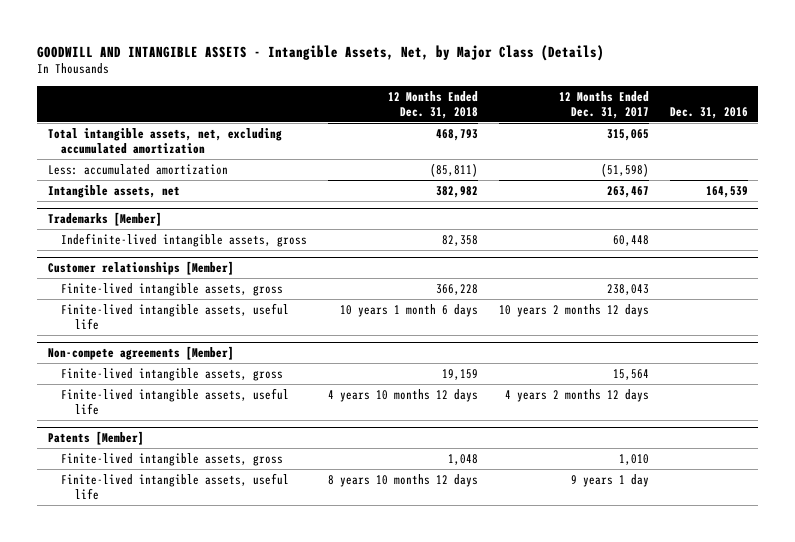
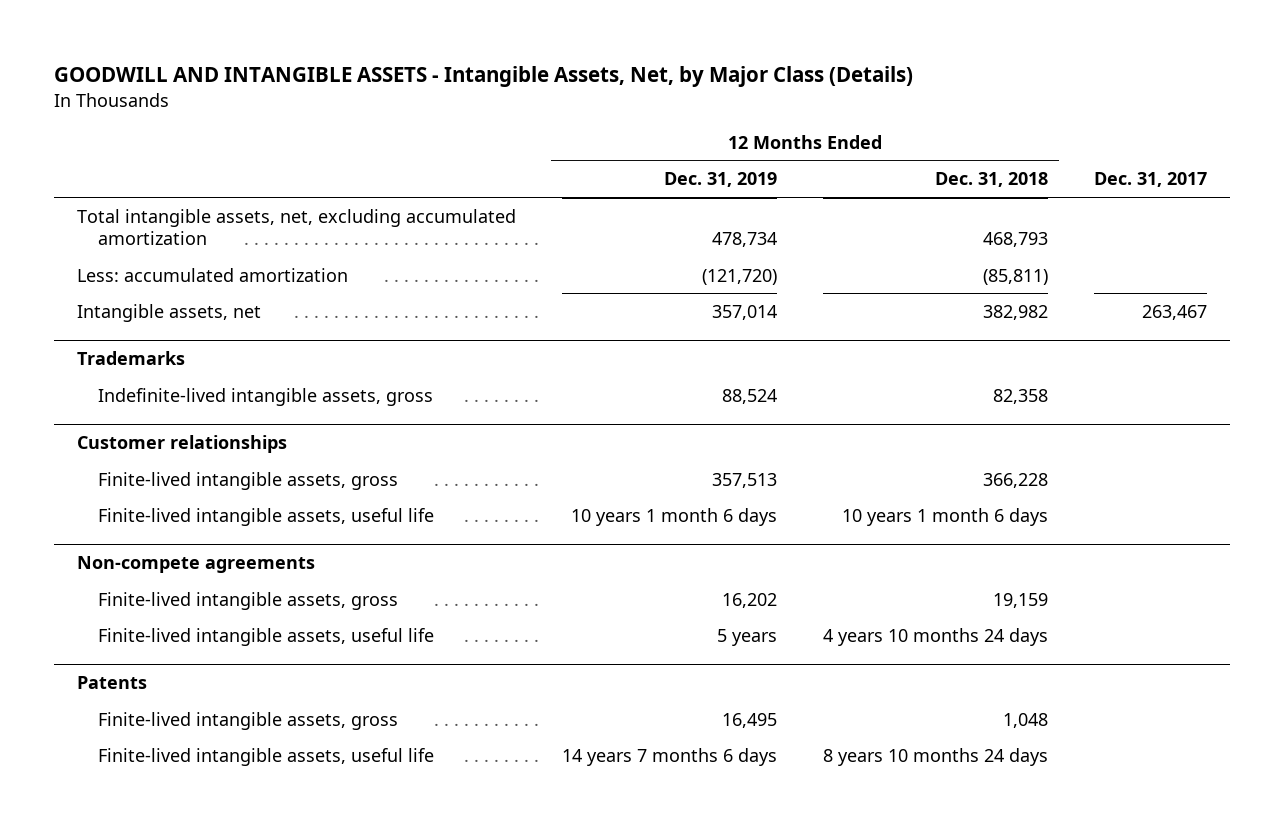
[559,90,650,119] 12 Months Ended Dec. 31, 2017 -> none
[669,106,748,119] Dec. 31, 2016 -> none
none -> [664,172,778,188] Dec. 31, 2019
none -> [1093,172,1207,188] Dec. 31, 2017
[47,212,162,227] Trademarks [Member] -> [77,351,186,366] Trademarks
[47,261,234,276] Customer relationships [Member] -> [77,435,288,454] Customer relationships
[47,346,234,361] Non-compete agreements [Member] -> [77,556,316,574] Non-compete agreements
[328,388,479,402] 4 years 10 months 12 days -> [822,627,1048,646] 4 years 10 months 24 days
[47,431,144,446] Patents [Member] -> [77,676,148,690] Patents
[328,473,479,487] 8 years 10 months 12 days -> [822,747,1048,766] 8 years 10 months 24 days

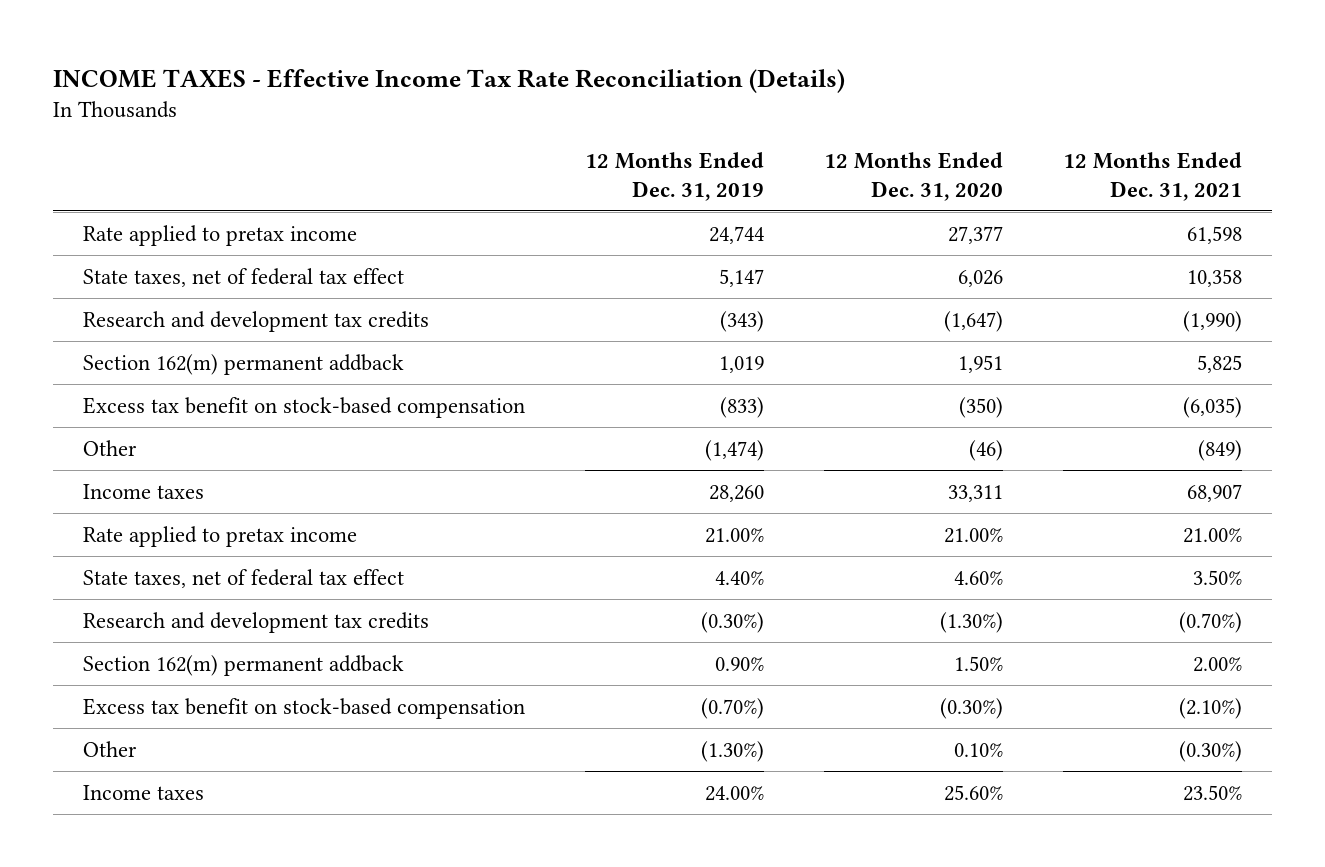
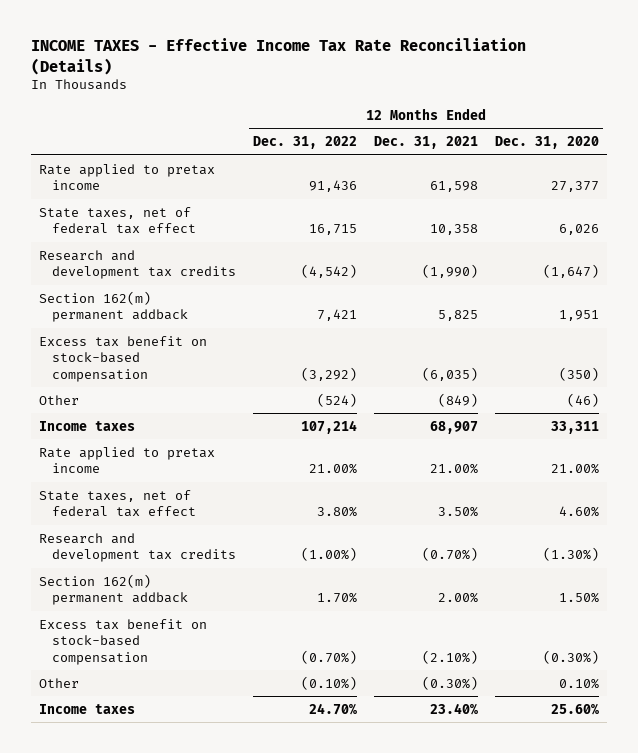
[584,152,764,201] 12 Months Ended Dec. 31, 2019 -> none
none -> [252,136,357,150] Dec. 31, 2022
[1182,784,1242,801] 23.50% -> [429,702,478,715] 23.40%

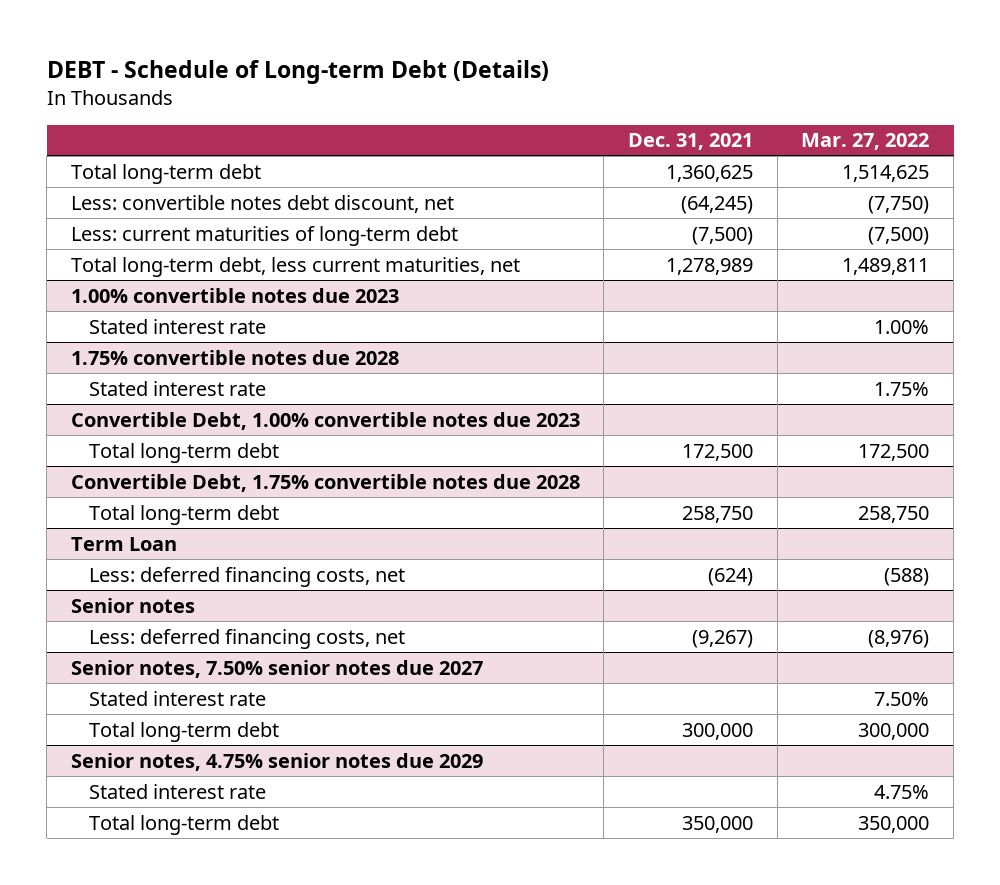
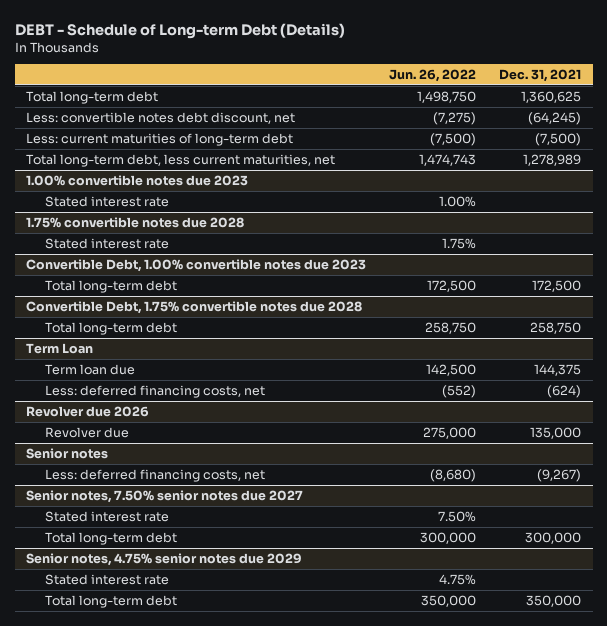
[801,133,930,151] Mar. 27, 2022 -> none
none -> [389,69,477,83] Jun. 26, 2022
none -> [45,363,136,375] Term loan due
none -> [26,405,150,417] Revolver due 2026
none -> [45,426,130,438] Revolver due

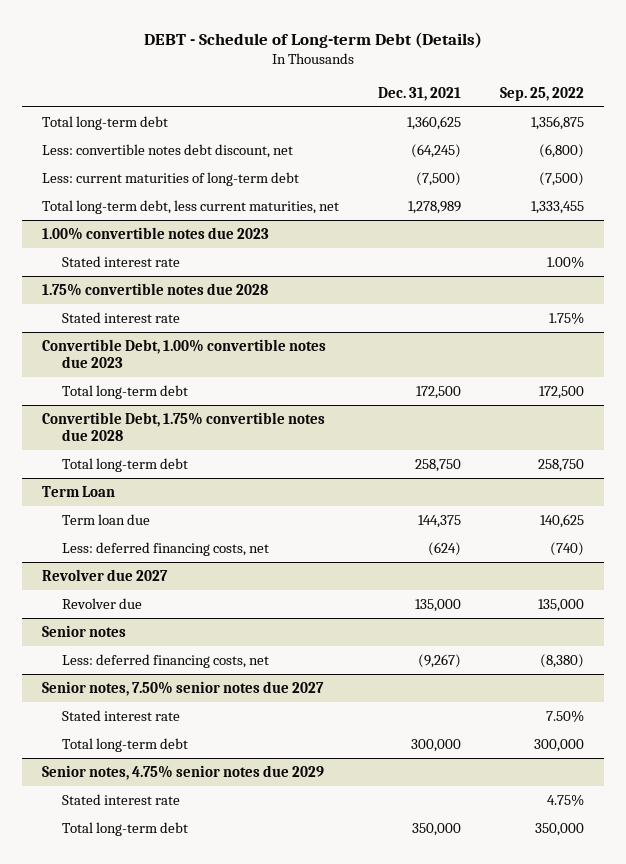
[389,69,477,83] Jun. 26, 2022 -> none
none -> [500,86,585,101] Sep. 25, 2022
[26,405,150,417] Revolver due 2026 -> [41,568,168,581] Revolver due 2027

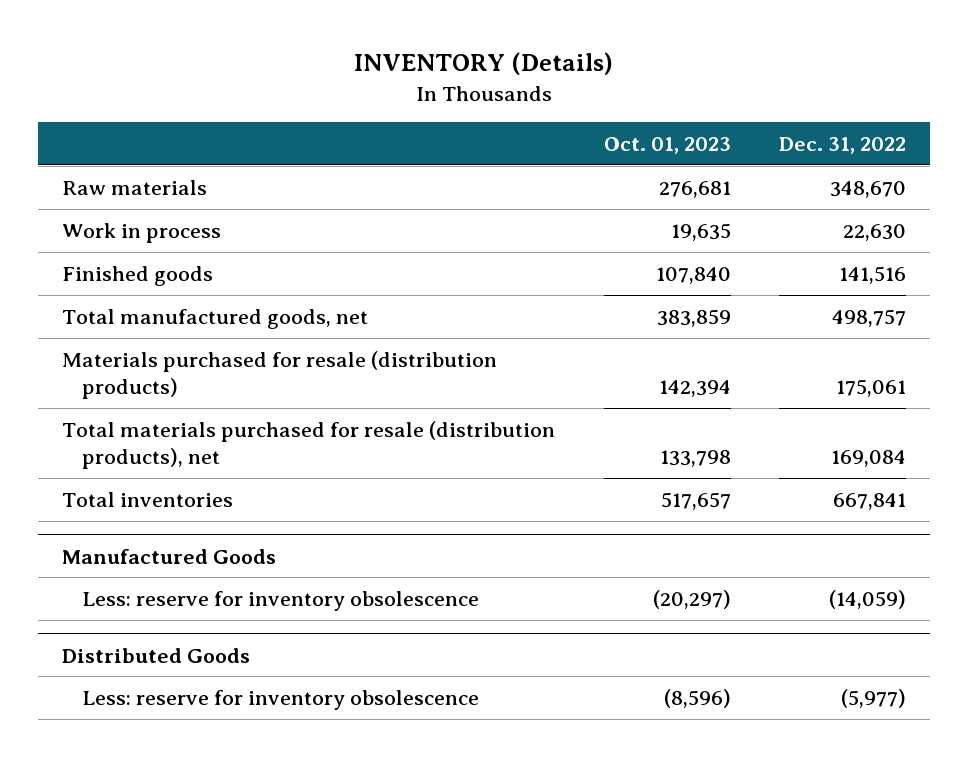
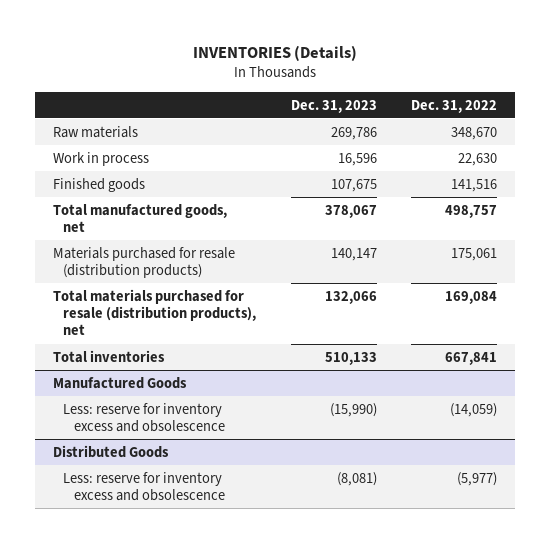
[354,52,614,76] INVENTORY (Details) -> [192,44,357,61] INVENTORIES (Details)
[603,136,731,154] Oct. 01, 2023 -> none
none -> [290,99,377,113] Dec. 31, 2023
[82,590,480,611] Less: reserve for inventory obsolescence -> [63,402,225,433] Less: reserve for inventory excess and obsolescence
[82,689,480,710] Less: reserve for inventory obsolescence -> [63,471,225,502] Less: reserve for inventory excess and obsolescence

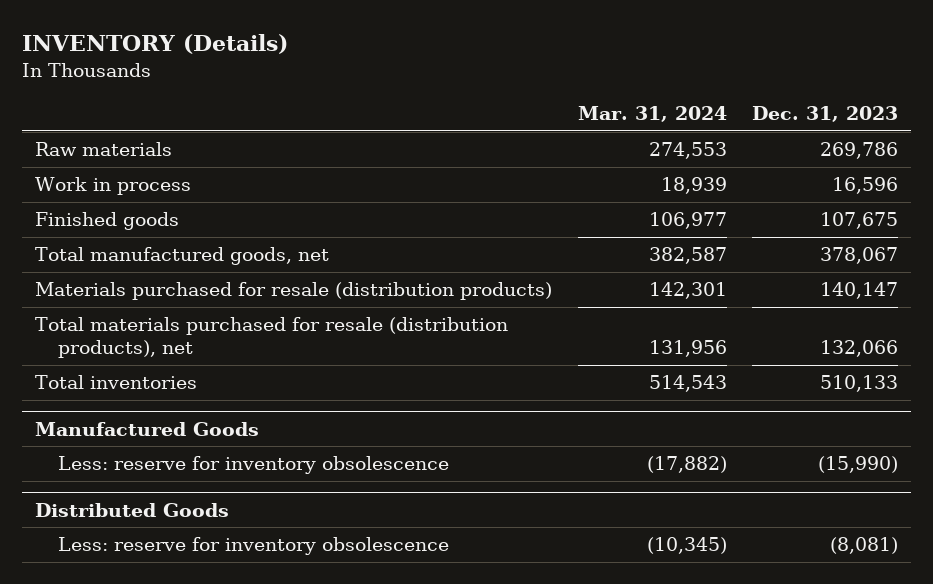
[192,44,357,61] INVENTORIES (Details) -> [21,34,288,55] INVENTORY (Details)
[411,99,498,113] Dec. 31, 2022 -> none
none -> [577,106,727,123] Mar. 31, 2024
[63,402,225,433] Less: reserve for inventory excess and obsolescence -> [58,456,450,475] Less: reserve for inventory obsolescence
[63,471,225,502] Less: reserve for inventory excess and obsolescence -> [58,537,450,556] Less: reserve for inventory obsolescence

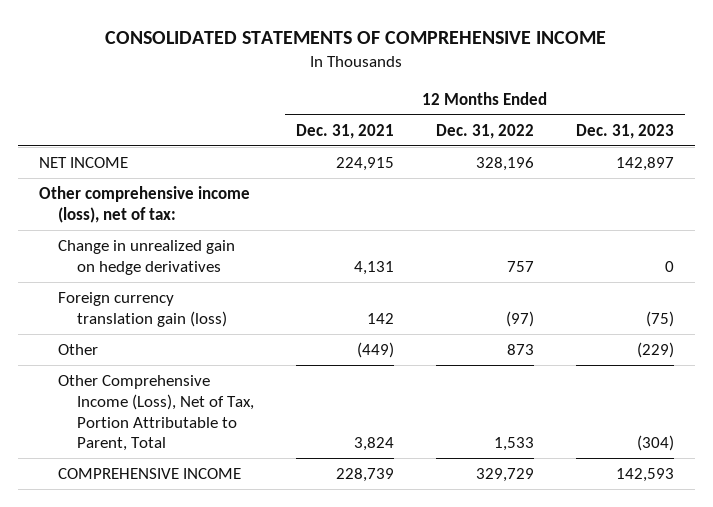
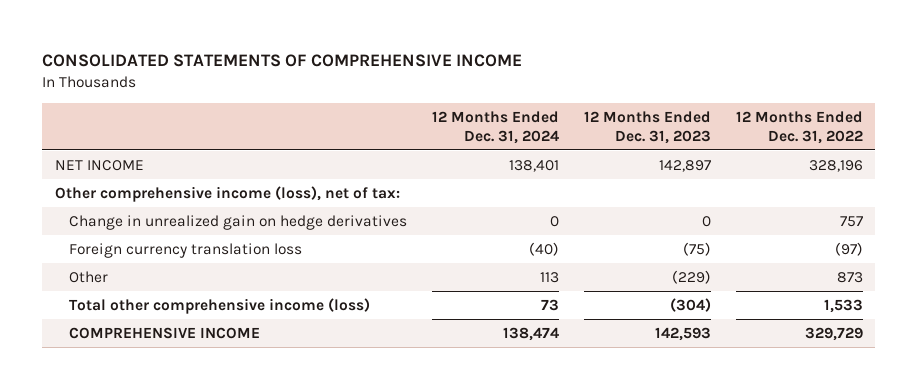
[295,123,394,139] Dec. 31, 2021 -> none
none -> [432,110,560,144] 12 Months Ended Dec. 31, 2024
[57,292,227,327] Foreign currency translation gain (loss) -> [69,243,303,259] Foreign currency translation loss
[57,375,254,452] Other Comprehensive Income (Loss), Net of Tax, Portion Attributable to Parent, Total -> [69,298,371,315] Total other comprehensive income (loss)

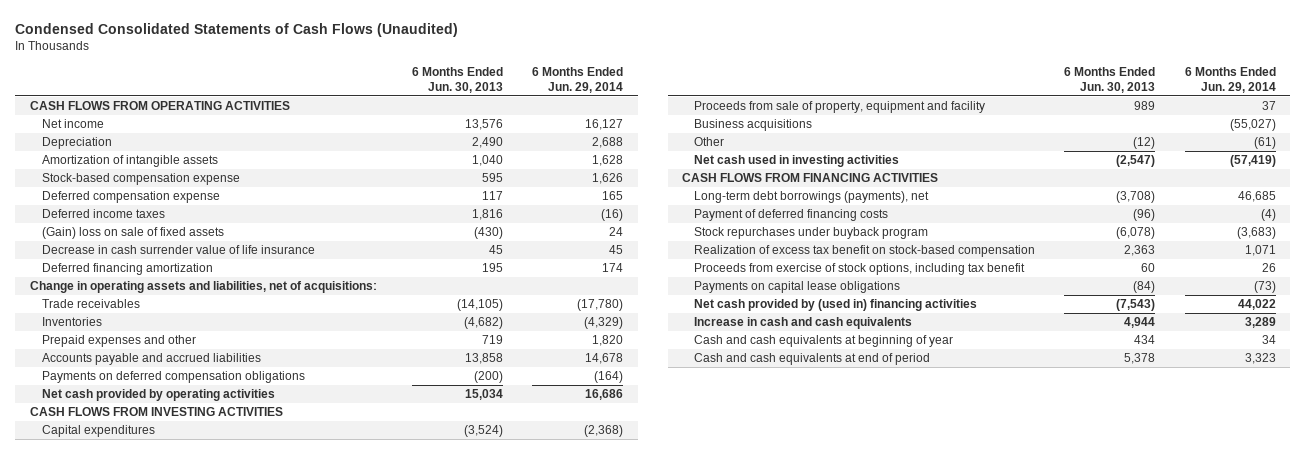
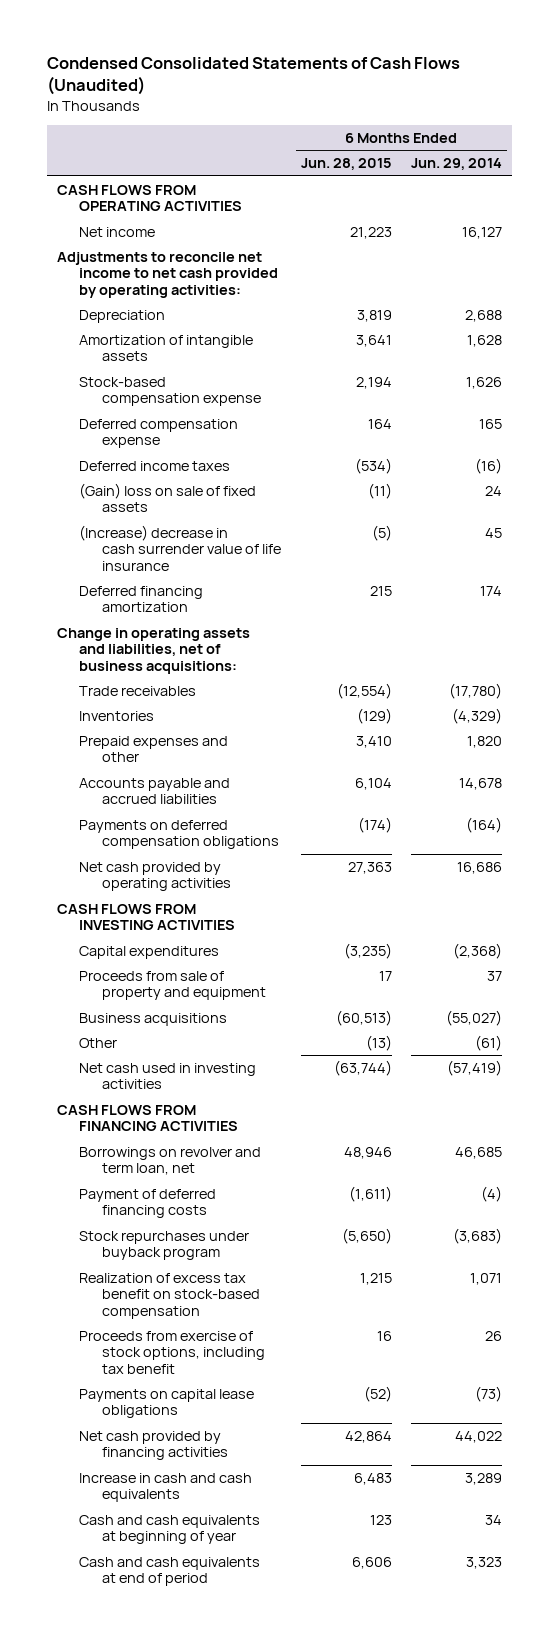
[411,66,503,93] 6 Months Ended Jun. 30, 2013 -> none
none -> [300,158,392,171] Jun. 28, 2015
none -> [56,251,279,298] Adjustments to reconcile net income to net cash provided by operating activities:
[41,245,315,255] Decrease in cash surrender value of life insurance -> [79,524,282,571] (Increase) decrease in cash surrender value of life insurance
[29,281,377,294] Change in operating assets and liabilities, net of acquisitions: -> [56,627,250,674] Change in operating assets and liabilities, net of business acquisitions:
[694,101,986,114] Proceeds from sale of property, equipment and facility -> [79,970,267,1001] Proceeds from sale of property and equipment
[694,191,930,204] Long-term debt borrowings (payments), net -> [79,1146,262,1176] Borrowings on revolver and term loan, net
[694,299,978,312] Net cash provided by (used in) financing activities -> [79,1430,229,1461] Net cash provided by financing activities

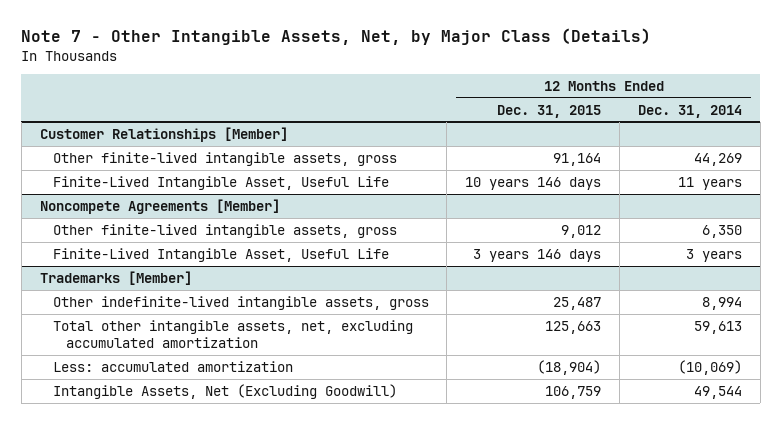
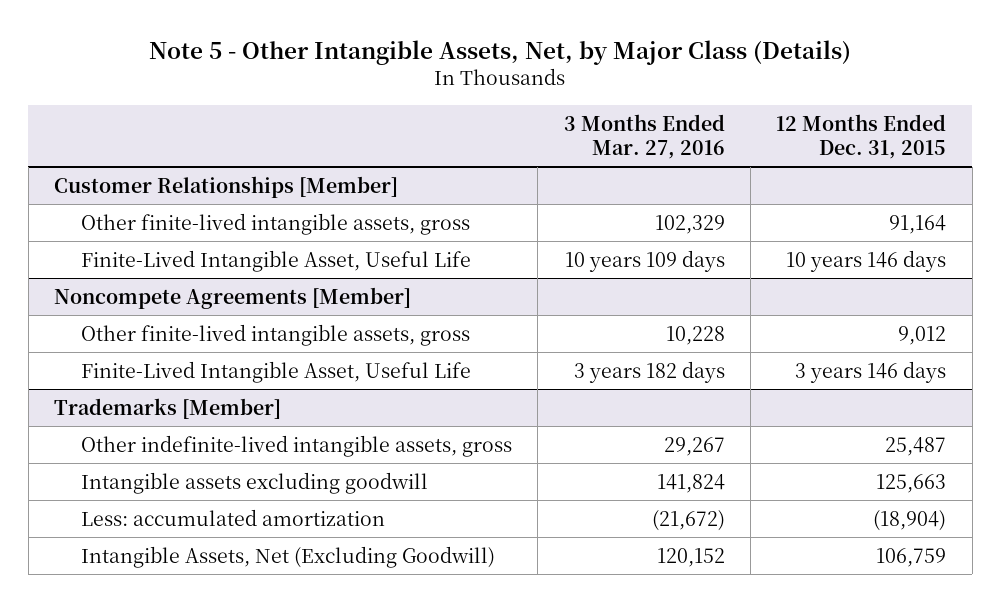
[21,28,652,46] Note 7 - Other Intangible Assets, Net, by Major Class (Details) -> [149,39,852,65] Note 5 - Other Intangible Assets, Net, by Major Class (Details)
[638,104,743,118] Dec. 31, 2014 -> none
none -> [563,113,725,159] 3 Months Ended Mar. 27, 2016
[52,319,413,348] Total other intangible assets, net, excluding accumulated amortization -> [80,471,428,494] Intangible assets excluding goodwill

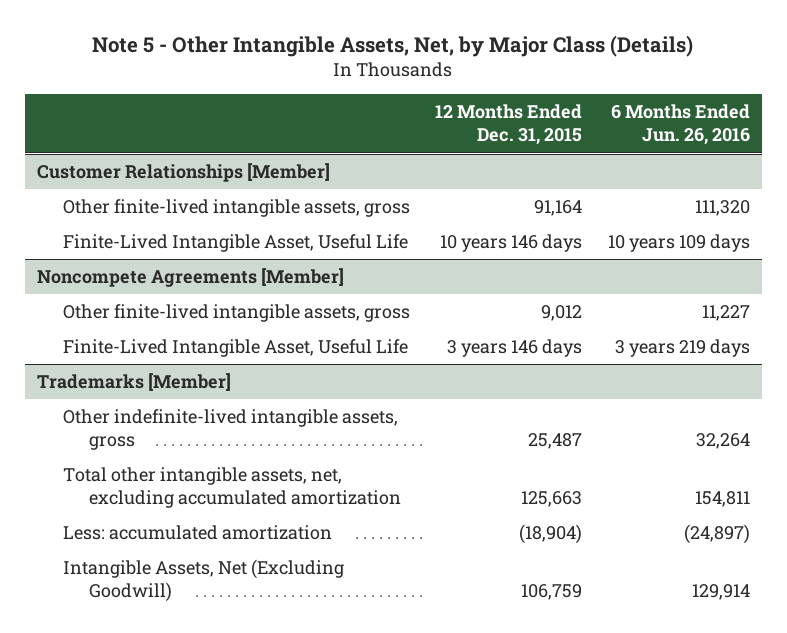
[563,113,725,159] 3 Months Ended Mar. 27, 2016 -> none
none -> [610,104,750,146] 6 Months Ended Jun. 26, 2016
[80,471,428,494] Intangible assets excluding goodwill -> [63,467,401,509] Total other intangible assets, net, excluding accumulated amortization

